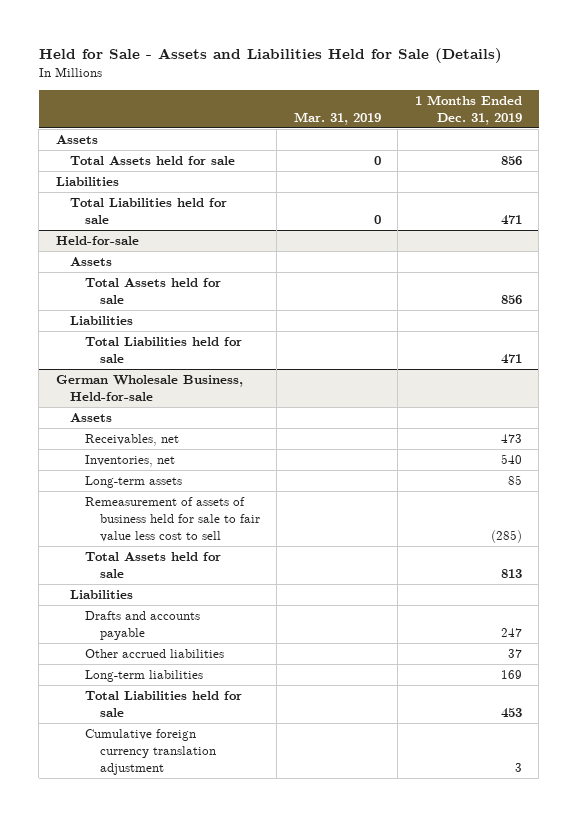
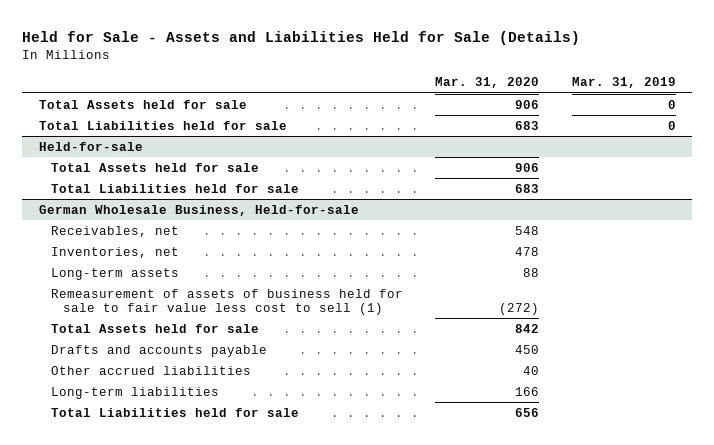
[414,94,522,125] 1 Months Ended Dec. 31, 2019 -> none
none -> [435,77,540,89] Mar. 31, 2020
[55,135,98,145] Assets -> none
[55,177,119,187] Liabilities -> none
[70,257,113,267] Assets -> none
[70,316,134,326] Liabilities -> none
[70,413,113,423] Assets -> none
[85,497,261,542] Remeasurement of assets of business held for sale to fair value less cost to sell -> [51,288,404,316] Remeasurement of assets of business held for sale to fair value less cost to sell (1)
[70,590,134,600] Liabilities -> none
[85,729,217,775] Cumulative foreign currency translation adjustment -> none

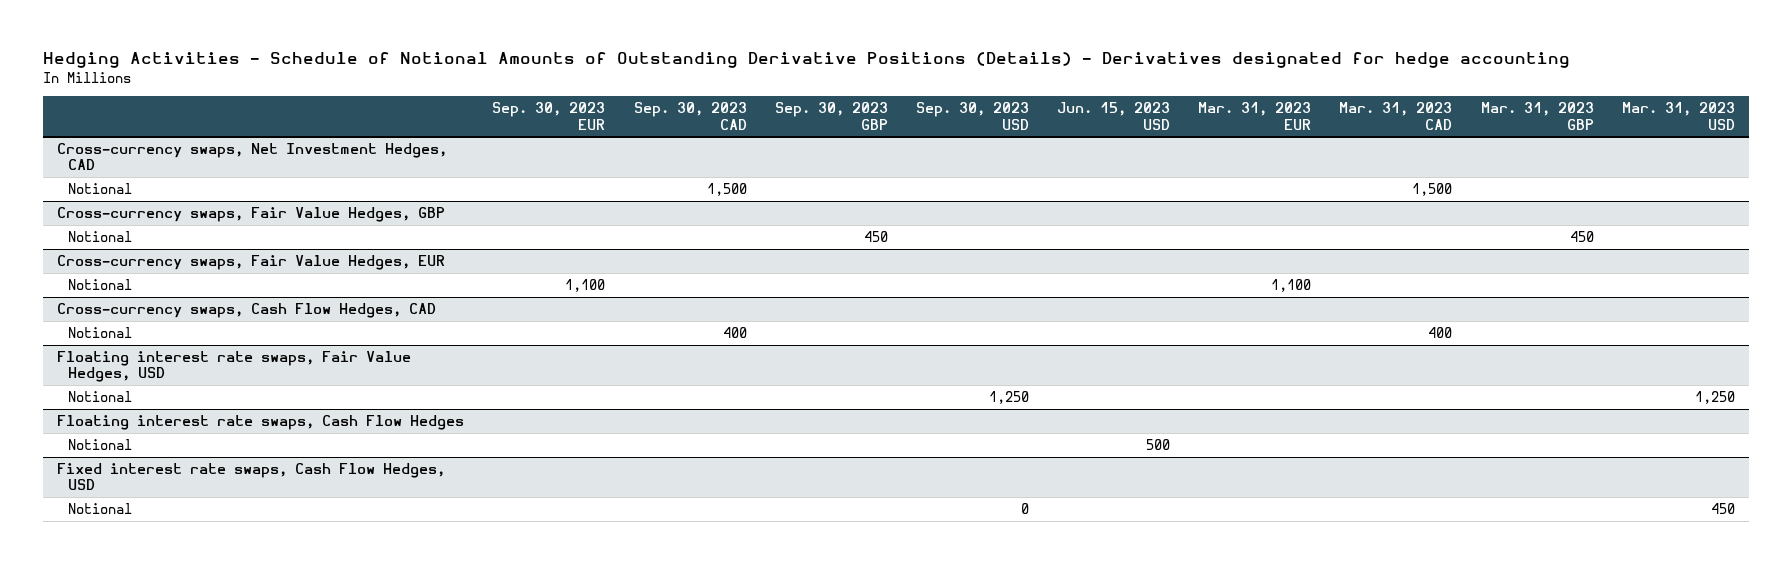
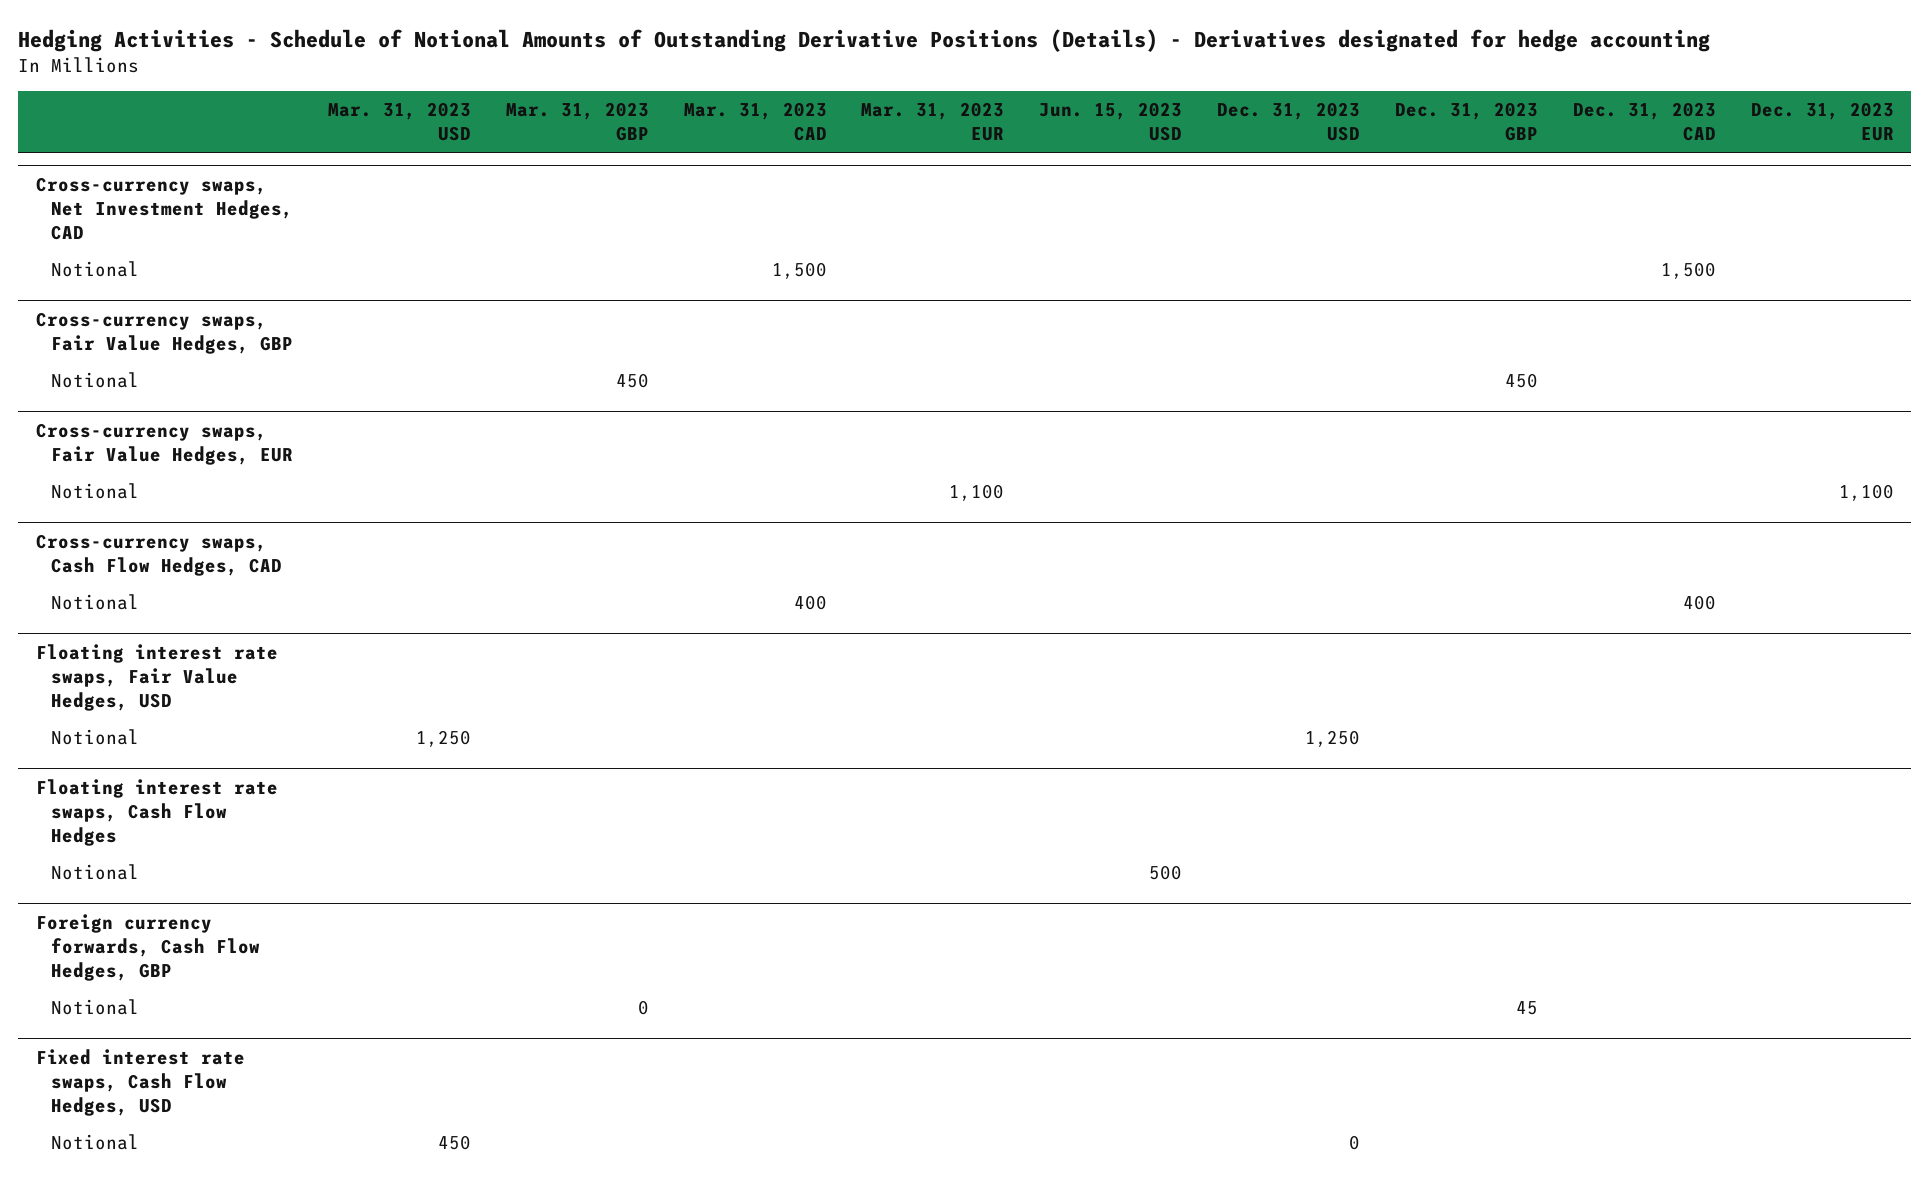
[492,102,606,130] Sep. 30, 2023 EUR -> none
[633,102,747,130] Sep. 30, 2023 CAD -> none
[774,102,888,130] Sep. 30, 2023 GBP -> none
[915,102,1029,130] Sep. 30, 2023 USD -> none
none -> [1217,102,1361,142] Dec. 31, 2023 USD
none -> [1395,102,1539,142] Dec. 31, 2023 GBP
none -> [1572,102,1716,142] Dec. 31, 2023 CAD
none -> [1750,102,1894,142] Dec. 31, 2023 EUR
none -> [35,914,261,981] Foreign currency forwards, Cash Flow Hedges, GBP
none -> [51,999,140,1016] Notional

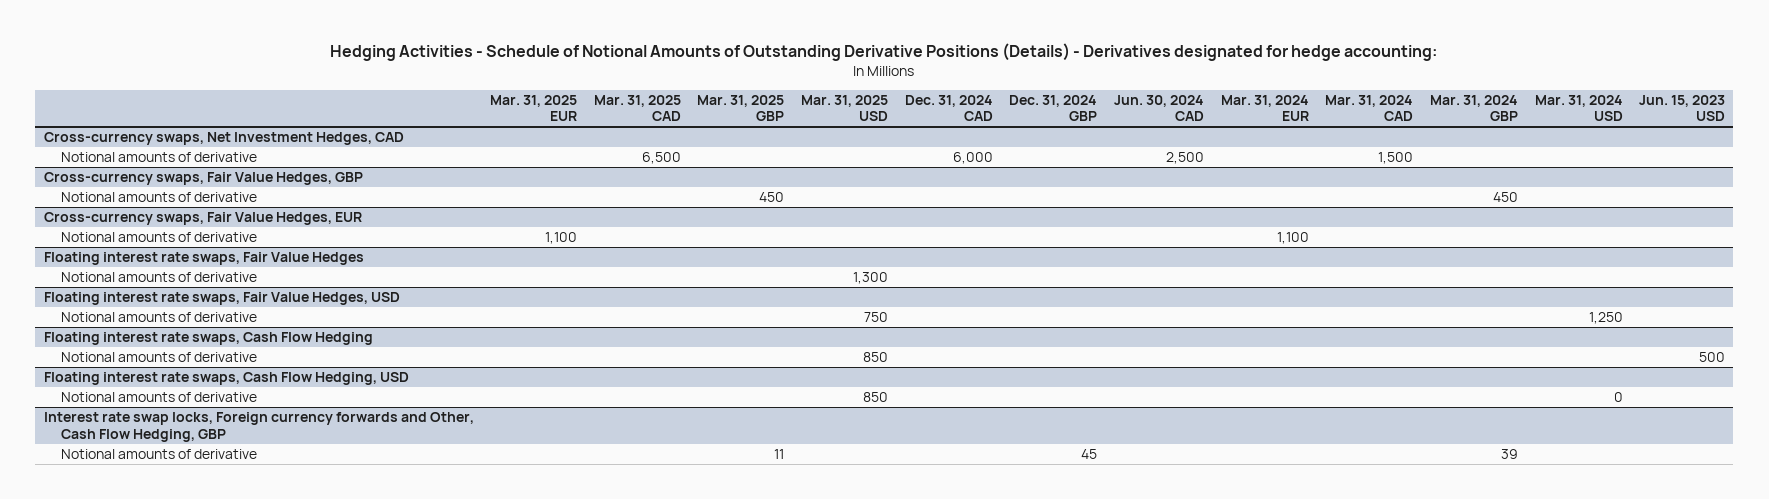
[18,29,1711,53] Hedging Activities - Schedule of Notional Amounts of Outstanding Derivative Positions (Details) - Derivatives designated for hedge accounting -> [330,42,1438,61] Hedging Activities - Schedule of Notional Amounts of Outstanding Derivative Positions (Details) - Derivatives designated for hedge accounting:
[327,102,471,142] Mar. 31, 2023 USD -> none
[505,102,649,142] Mar. 31, 2023 GBP -> none
[683,102,827,142] Mar. 31, 2023 CAD -> none
[861,102,1005,142] Mar. 31, 2023 EUR -> none
[1217,102,1361,142] Dec. 31, 2023 USD -> none
[1395,102,1539,142] Dec. 31, 2023 GBP -> none
[1572,102,1716,142] Dec. 31, 2023 CAD -> none
[1750,102,1894,142] Dec. 31, 2023 EUR -> none
none -> [490,94,578,122] Mar. 31, 2025 EUR
none -> [593,94,681,122] Mar. 31, 2025 CAD
none -> [697,94,785,122] Mar. 31, 2025 GBP
none -> [801,94,889,122] Mar. 31, 2025 USD
none -> [904,94,993,122] Dec. 31, 2024 CAD
none -> [1009,94,1098,122] Dec. 31, 2024 GBP
none -> [1113,94,1204,122] Jun. 30, 2024 CAD
none -> [1220,94,1309,122] Mar. 31, 2024 EUR
none -> [1325,94,1414,122] Mar. 31, 2024 CAD
none -> [1429,94,1518,122] Mar. 31, 2024 GBP
none -> [1534,94,1623,122] Mar. 31, 2024 USD
[51,261,140,278] Notional -> [60,152,257,163] Notional amounts of derivative
[51,372,140,389] Notional -> [60,192,257,203] Notional amounts of derivative
[35,534,283,577] Cross-currency swaps, Cash Flow Hedges, CAD -> none
[51,594,140,611] Notional -> none
[51,483,140,500] Notional -> [60,232,257,243] Notional amounts of derivative
none -> [43,252,364,266] Floating interest rate swaps, Fair Value Hedges
none -> [60,272,257,283] Notional amounts of derivative
[35,914,261,981] Foreign currency forwards, Cash Flow Hedges, GBP -> none
[51,999,140,1016] Notional -> none
[51,729,140,746] Notional -> [60,312,257,323] Notional amounts of derivative
[35,779,278,846] Floating interest rate swaps, Cash Flow Hedges -> [43,332,373,346] Floating interest rate swaps, Cash Flow Hedging
[51,864,140,881] Notional -> [60,352,257,363] Notional amounts of derivative
[35,1049,245,1116] Fixed interest rate swaps, Cash Flow Hedges, USD -> [43,372,409,386] Floating interest rate swaps, Cash Flow Hedging, USD
[51,1134,140,1151] Notional -> [60,392,257,403] Notional amounts of derivative
none -> [43,412,474,442] Interest rate swap locks, Foreign currency forwards and Other, Cash Flow Hedging, GBP
none -> [60,449,257,460] Notional amounts of derivative

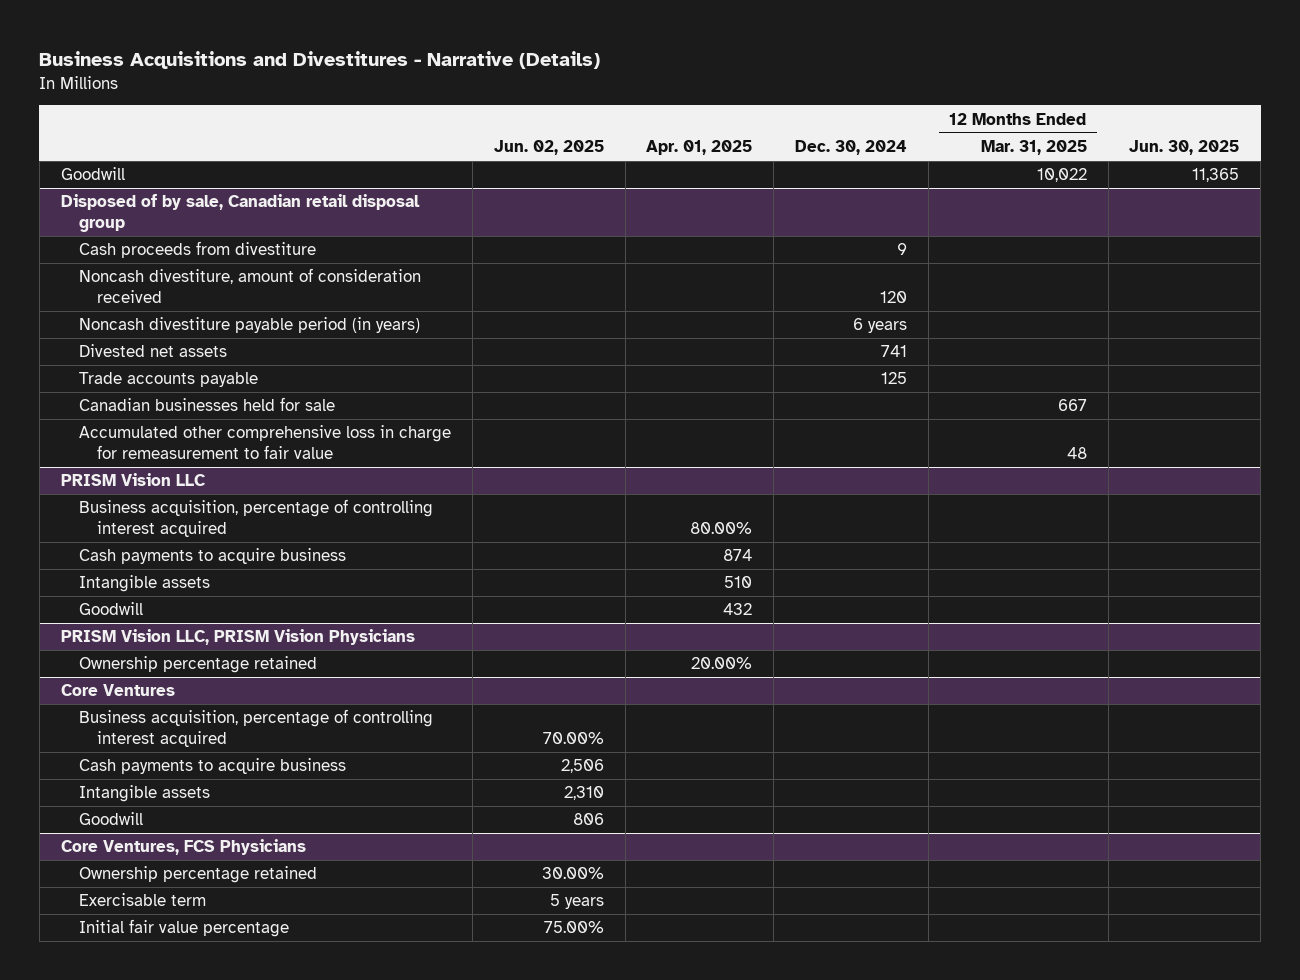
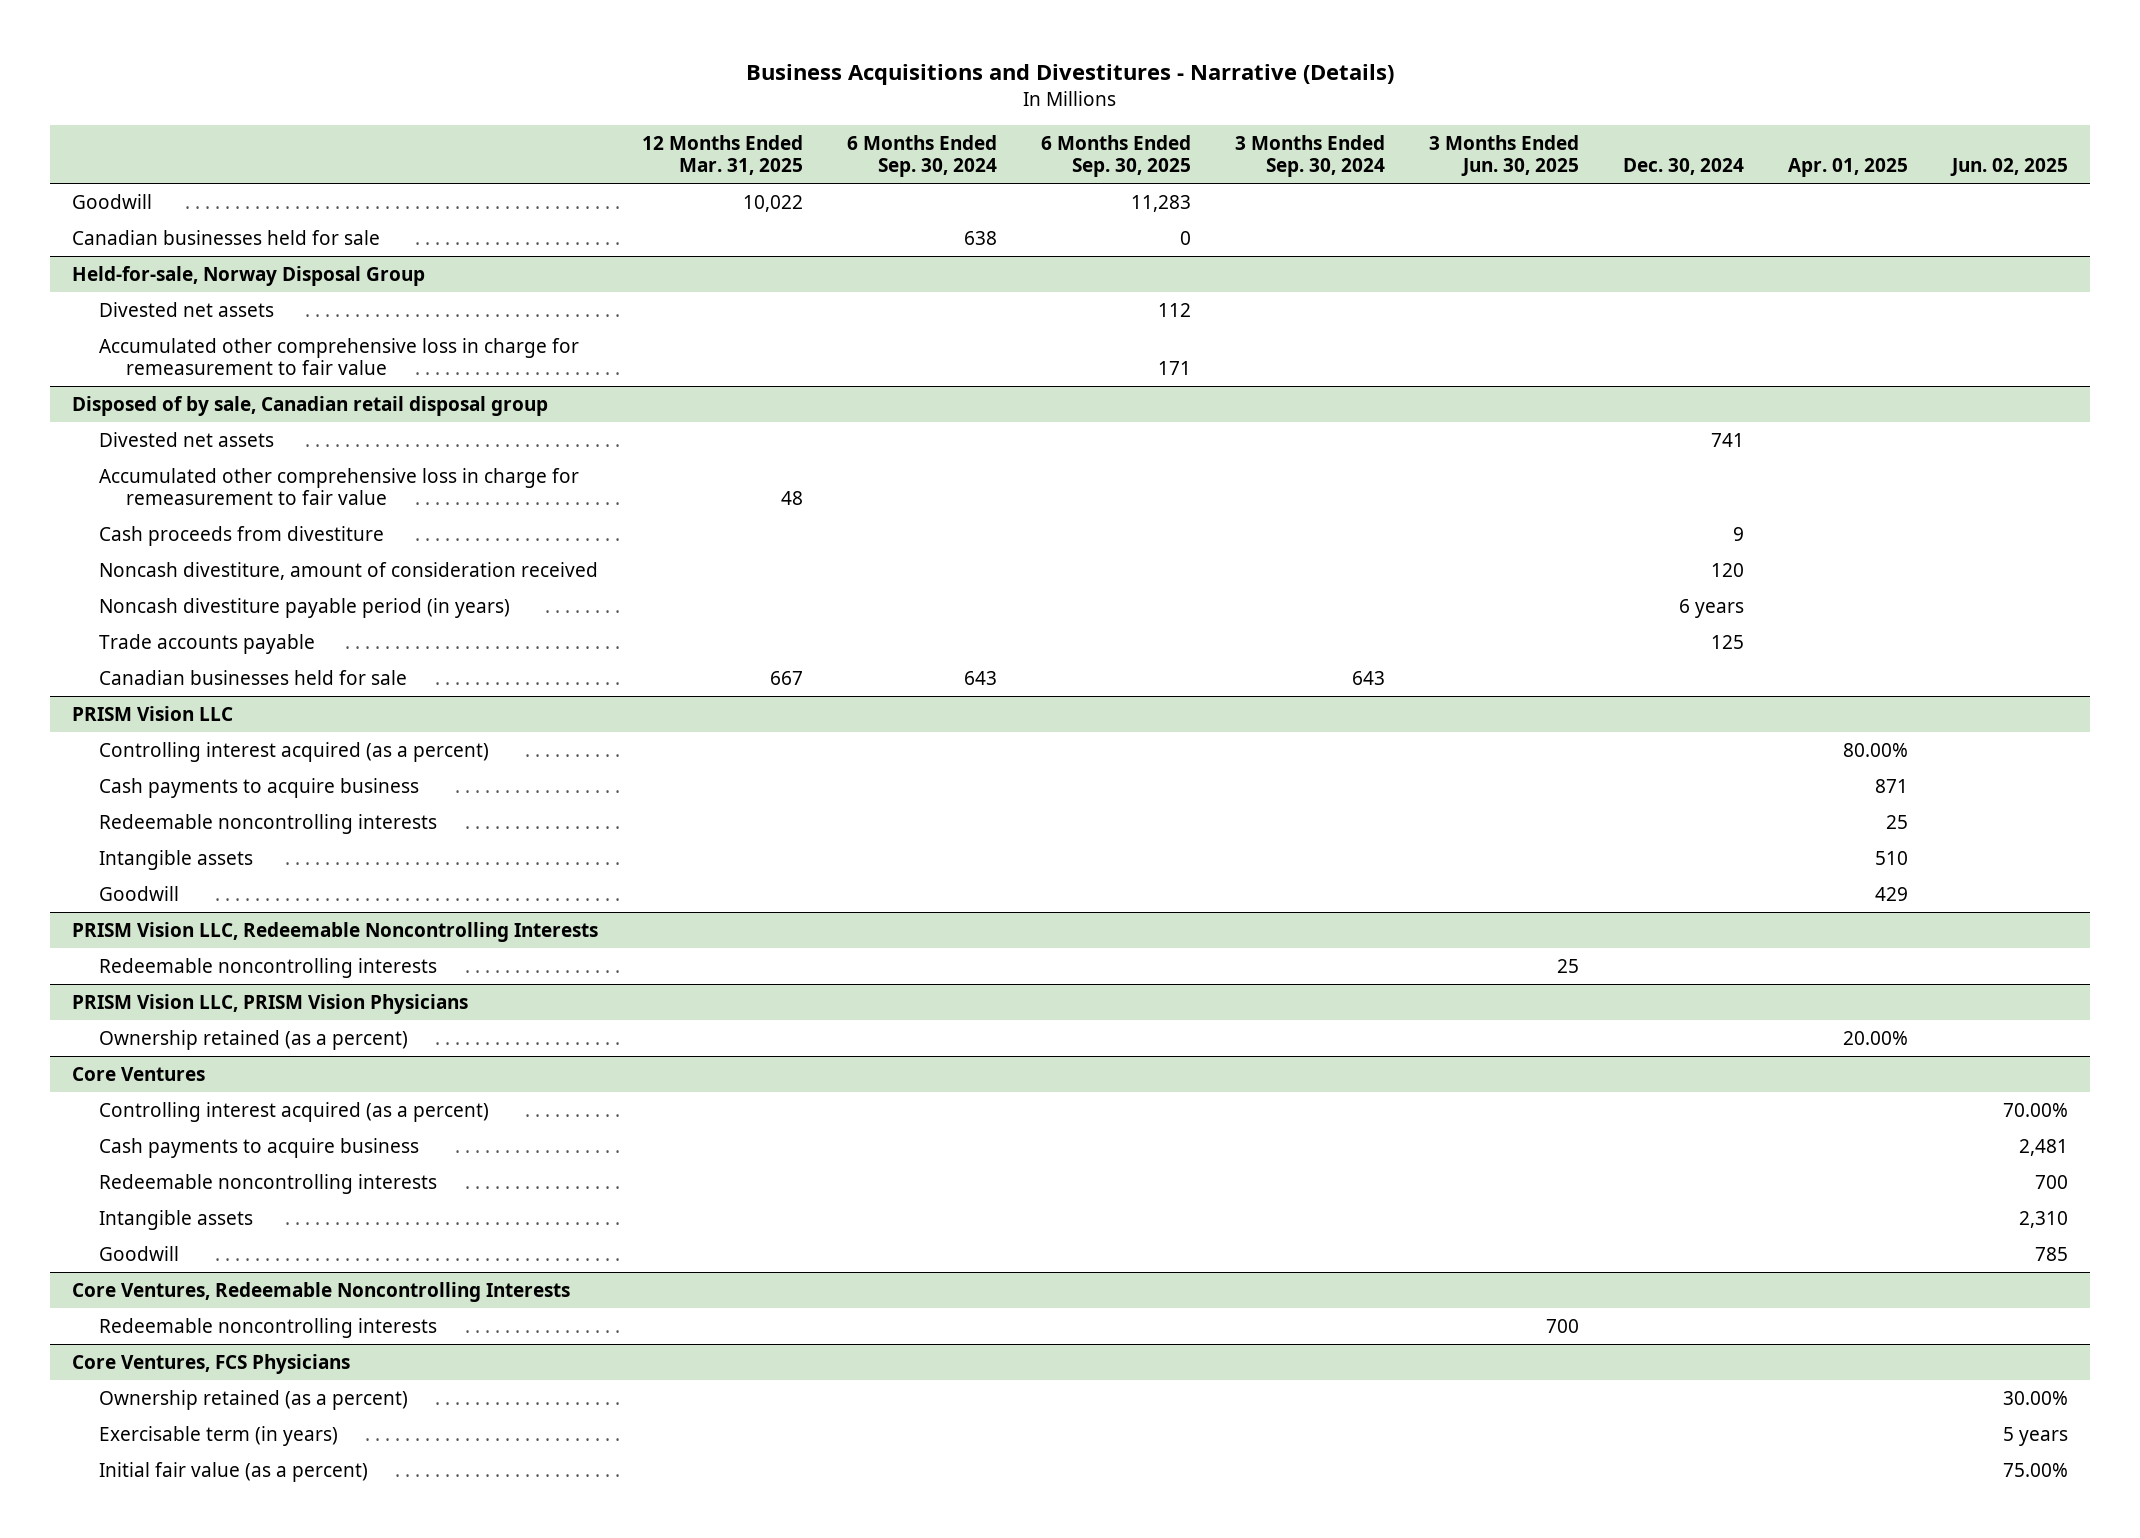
[1129,140,1240,156] Jun. 30, 2025 -> none
none -> [847,134,998,177] 6 Months Ended Sep. 30, 2024
none -> [1041,134,1192,177] 6 Months Ended Sep. 30, 2025
none -> [1235,134,1386,177] 3 Months Ended Sep. 30, 2024
none -> [1429,134,1580,176] 3 Months Ended Jun. 30, 2025
none -> [72,229,381,245] Canadian businesses held for sale
none -> [72,265,426,286] Held-for-sale, Norway Disposal Group
none -> [99,301,275,317] Divested net assets
none -> [99,337,580,375] Accumulated other comprehensive loss in charge for remeasurement to fair value
[79,344,228,358] Divested net assets -> [99,431,275,447] Divested net assets
[79,425,452,459] Accumulated other comprehensive loss in charge for remeasurement to fair value -> [99,467,580,505] Accumulated other comprehensive loss in charge for remeasurement to fair value
[79,499,434,537] Business acquisition, percentage of controlling interest acquired -> [99,741,490,762] Controlling interest acquired (as a percent)
[723,549,753,562] 874 -> [1875,778,1909,793] 871
none -> [99,813,438,834] Redeemable noncontrolling interests
[723,603,753,616] 432 -> [1875,886,1909,901] 429
none -> [72,921,599,942] PRISM Vision LLC, Redeemable Noncontrolling Interests
none -> [99,957,438,978] Redeemable noncontrolling interests
[79,656,318,674] Ownership percentage retained -> [99,1029,409,1050] Ownership retained (as a percent)
[79,709,434,747] Business acquisition, percentage of controlling interest acquired -> [99,1101,490,1122] Controlling interest acquired (as a percent)
[560,759,604,774] 2,506 -> [2019,1138,2069,1156] 2,481
none -> [99,1173,438,1194] Redeemable noncontrolling interests
[572,813,604,826] 806 -> [2035,1246,2069,1261] 785
none -> [72,1281,571,1302] Core Ventures, Redeemable Noncontrolling Interests
none -> [99,1317,438,1338] Redeemable noncontrolling interests
[79,866,318,884] Ownership percentage retained -> [99,1389,409,1410] Ownership retained (as a percent)
[79,893,207,907] Exercisable term -> [99,1425,339,1446] Exercisable term (in years)
[79,919,290,938] Initial fair value percentage -> [99,1461,369,1482] Initial fair value (as a percent)

